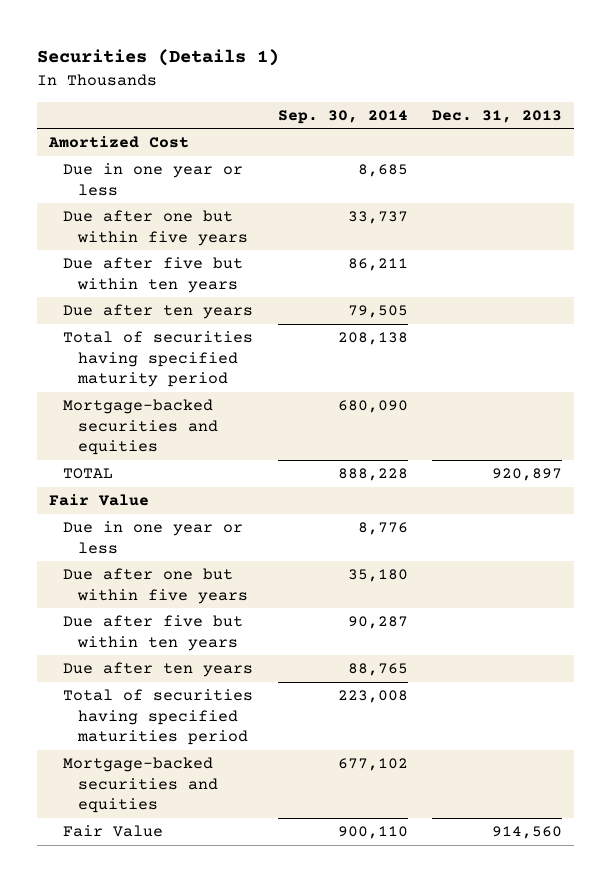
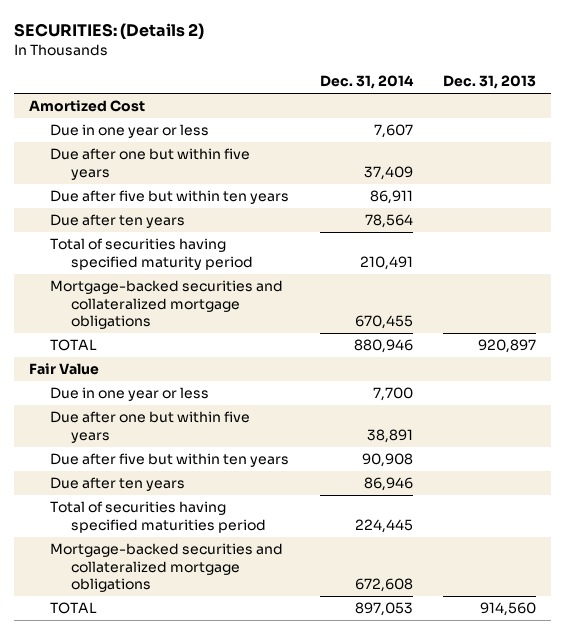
[36,49,279,67] Securities (Details 1) -> [14,23,205,40] SECURITIES: (Details 2)
[277,109,408,124] Sep. 30, 2014 -> none
none -> [319,75,414,90] Dec. 31, 2014
[63,399,218,456] Mortgage-backed securities and equities -> [50,280,284,330] Mortgage-backed securities and collateralized mortgage obligations
[63,757,218,814] Mortgage-backed securities and equities -> [50,543,284,593] Mortgage-backed securities and collateralized mortgage obligations
[63,825,164,838] Fair Value -> [50,602,98,615] TOTAL

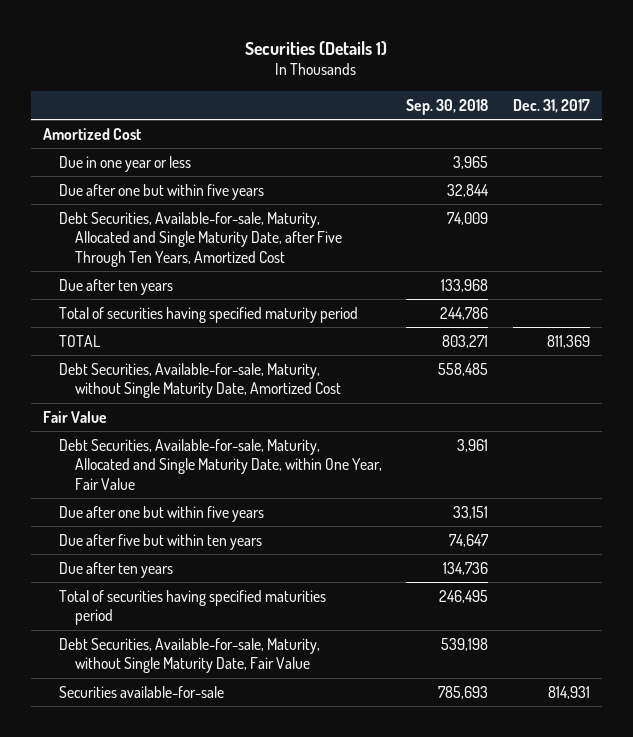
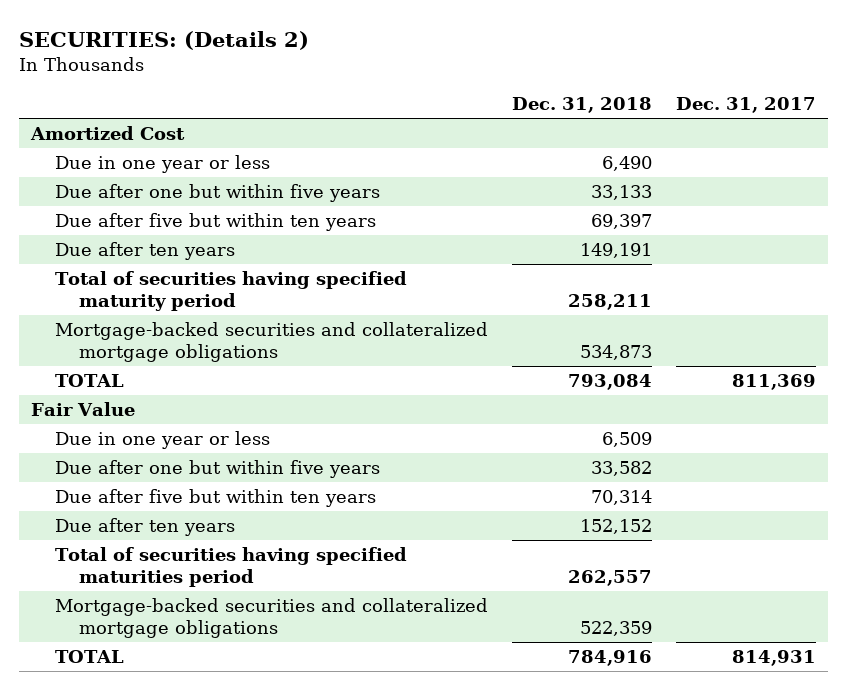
[245,40,388,55] Securities (Details 1) -> [19,31,310,51] SECURITIES: (Details 2)
[406,98,489,115] Sep. 30, 2018 -> none
none -> [512,97,653,114] Dec. 31, 2018
[58,211,342,267] Debt Securities, Available-for-sale, Maturity, Allocated and Single Maturity Date, after Five Through Ten Years, Amortized Cost -> [55,212,377,231] Due after five but within ten years
none -> [55,321,489,363] Mortgage-backed securities and collateralized mortgage obligations
[58,362,341,399] Debt Securities, Available-for-sale, Maturity, without Single Maturity Date, Amortized Cost -> none
[58,438,382,490] Debt Securities, Available-for-sale, Maturity, Allocated and Single Maturity Date, within One Year, Fair Value -> [55,430,271,449] Due in one year or less
[58,637,320,674] Debt Securities, Available-for-sale, Maturity, without Single Maturity Date, Fair Value -> [55,597,489,639] Mortgage-backed securities and collateralized mortgage obligations
[58,685,224,698] Securities available-for-sale -> [55,649,125,663] TOTAL

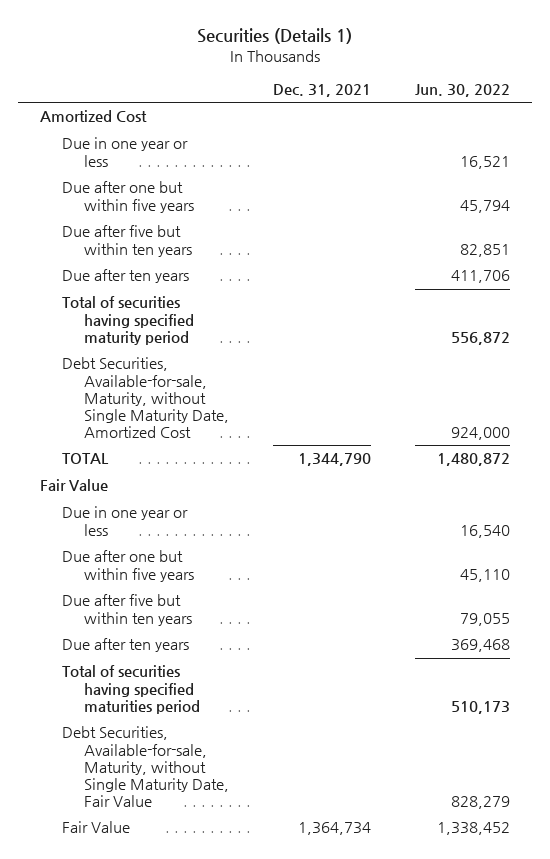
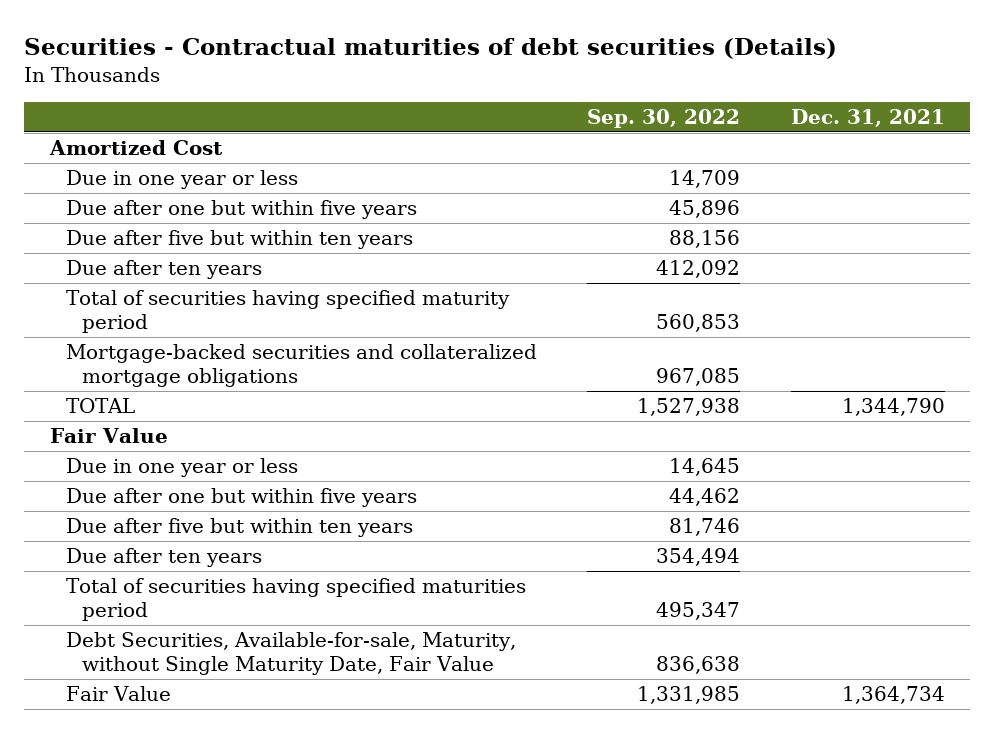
[197,28,353,45] Securities (Details 1) -> [24,38,838,60] Securities - Contractual maturities of debt securities (Details)
[414,83,510,97] Jun. 30, 2022 -> none
none -> [587,109,741,129] Sep. 30, 2022
[62,357,230,439] Debt Securities, Available-for-sale, Maturity, without Single Maturity Date, Amortized Cost -> [65,344,537,388] Mortgage-backed securities and collateralized mortgage obligations

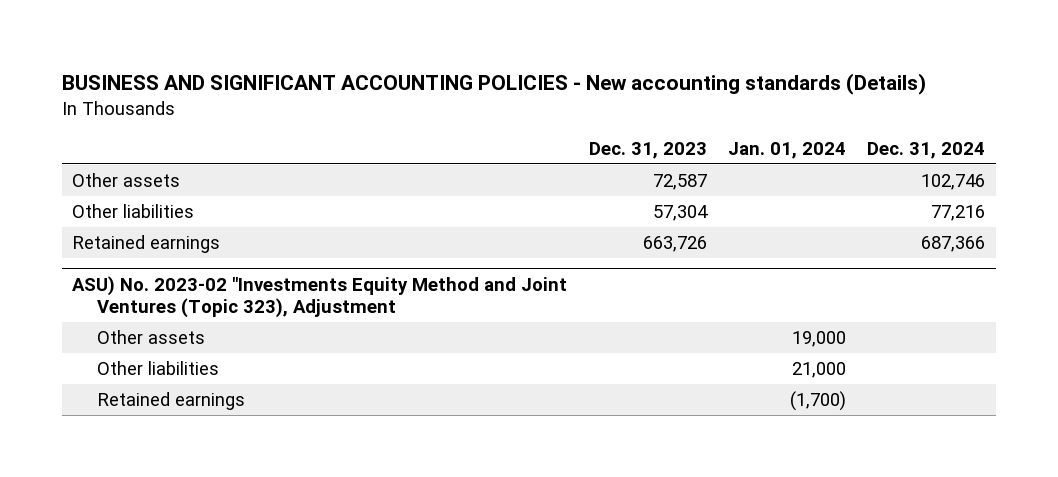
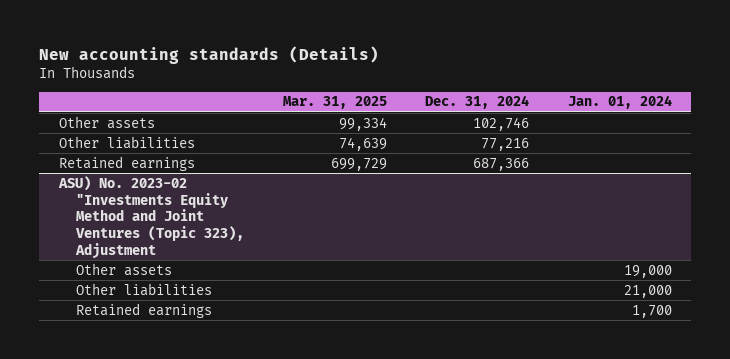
[61,73,926,96] BUSINESS AND SIGNIFICANT ACCOUNTING POLICIES - New accounting standards (Details) -> [39,46,380,65] New accounting standards (Details)
[588,141,707,159] Dec. 31, 2023 -> none
none -> [282,96,387,110] Mar. 31, 2025
[789,390,846,411] (1,700) -> [631,304,672,318] 1,700

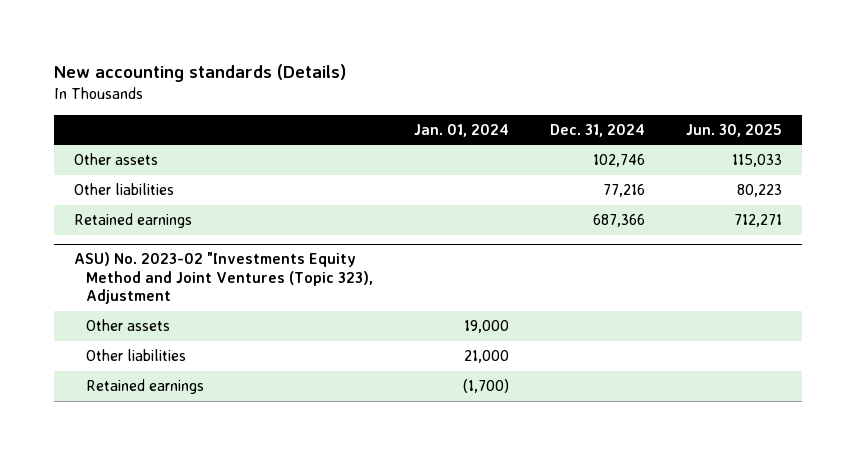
[282,96,387,110] Mar. 31, 2025 -> none
none -> [685,123,782,137] Jun. 30, 2025
[631,304,672,318] 1,700 -> [462,379,509,394] (1,700)

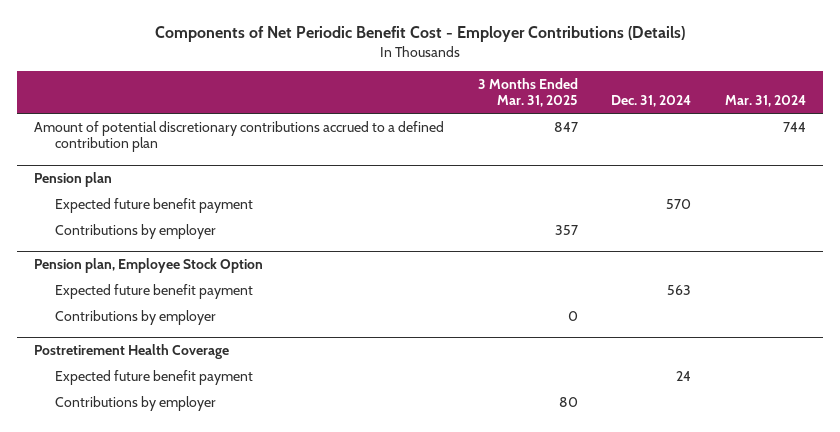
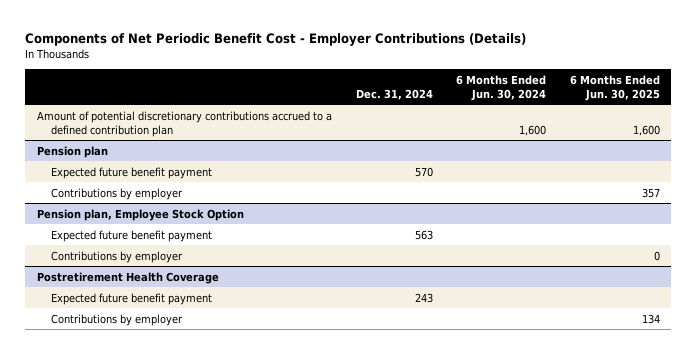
[477,77,578,108] 3 Months Ended Mar. 31, 2025 -> none
[725,95,807,108] Mar. 31, 2024 -> none
none -> [456,74,547,101] 6 Months Ended Jun. 30, 2024
none -> [569,74,660,101] 6 Months Ended Jun. 30, 2025
[676,370,692,381] 24 -> [414,292,433,303] 243

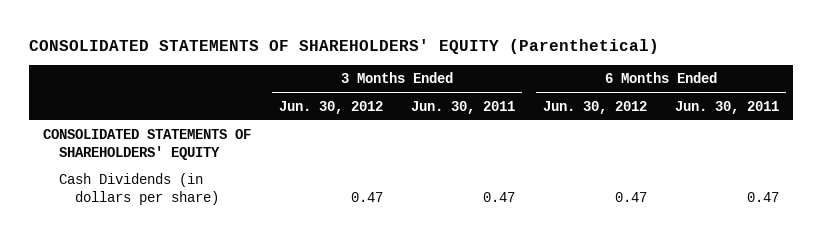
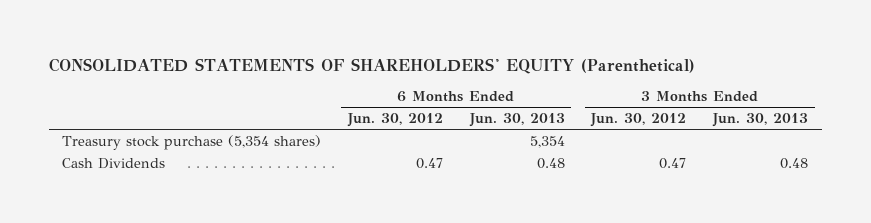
[411,100,516,114] Jun. 30, 2011 -> none
[675,100,780,114] Jun. 30, 2011 -> none
none -> [468,113,565,128] Jun. 30, 2013
none -> [712,113,809,128] Jun. 30, 2013
[43,129,252,160] CONSOLIDATED STATEMENTS OF SHAREHOLDERS' EQUITY -> none
none -> [62,134,322,150] Treasury stock purchase (5,354 shares)
[58,173,219,205] Cash Dividends (in dollars per share) -> [62,157,166,169] Cash Dividends

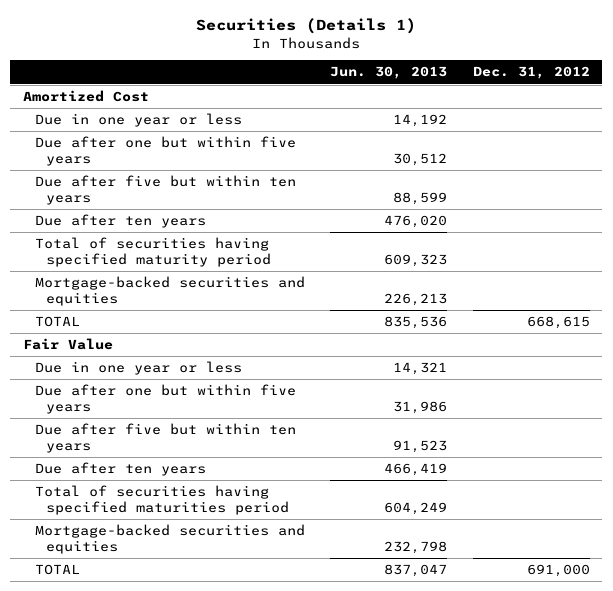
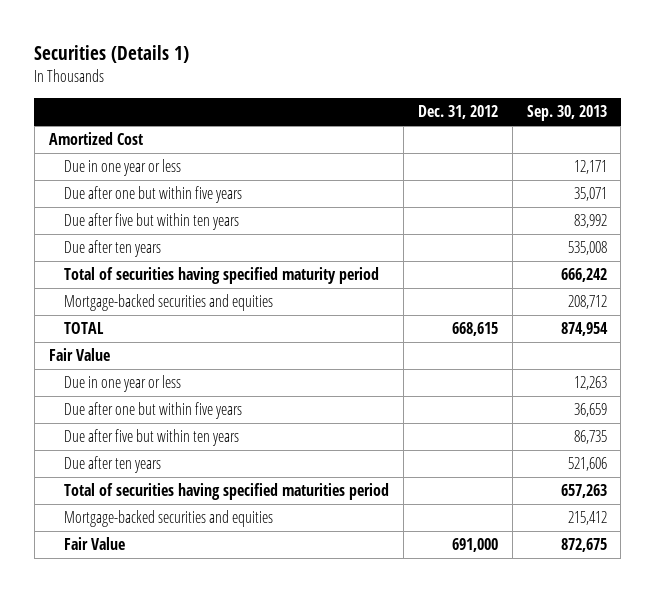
[330,66,448,80] Jun. 30, 2013 -> none
none -> [526,105,607,122] Sep. 30, 2013
[34,564,80,576] TOTAL -> [64,537,126,551] Fair Value

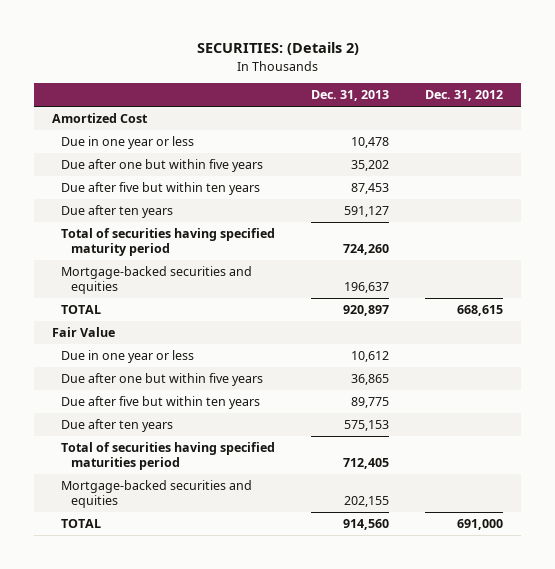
[34,44,190,63] Securities (Details 1) -> [196,42,359,56] SECURITIES: (Details 2)
[526,105,607,122] Sep. 30, 2013 -> none
none -> [311,90,390,102] Dec. 31, 2013
[64,537,126,551] Fair Value -> [61,519,102,529] TOTAL

